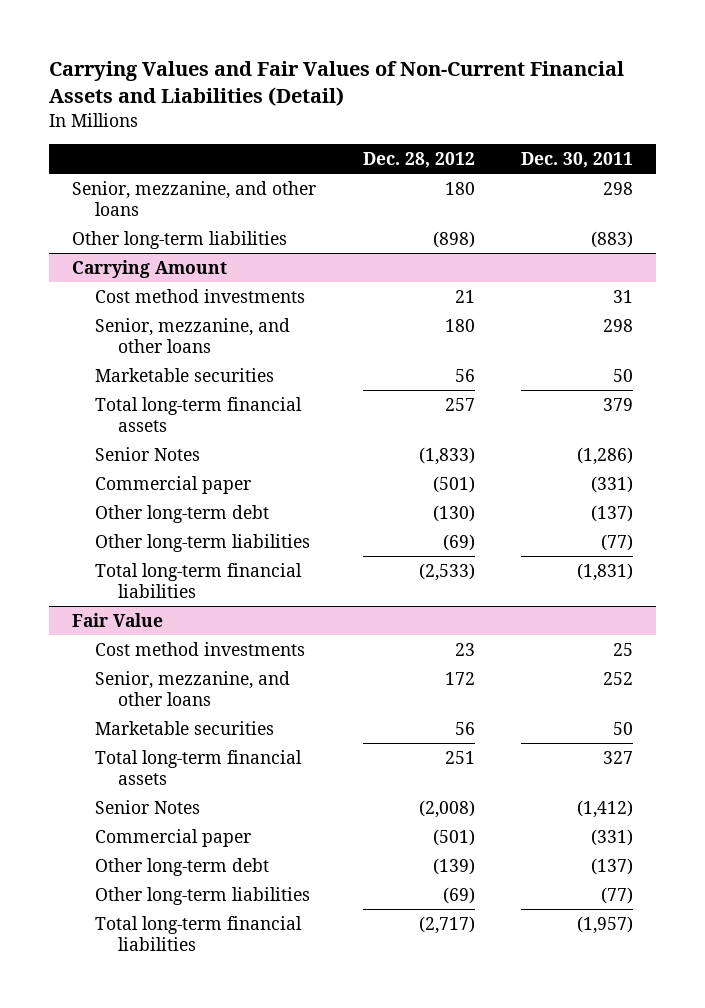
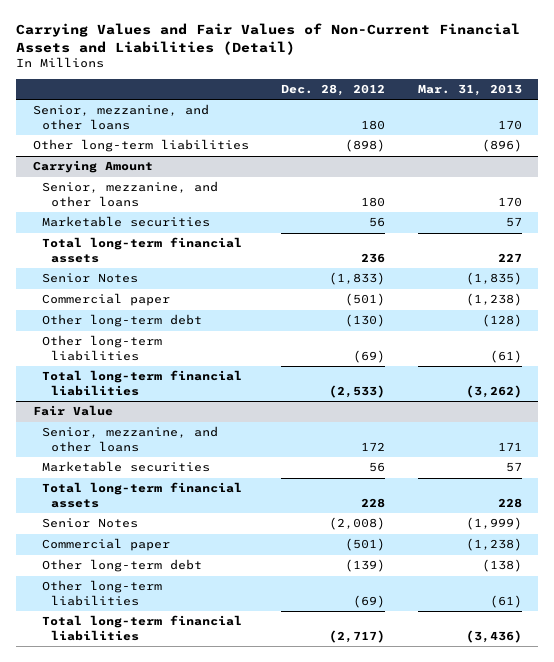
[520,151,633,168] Dec. 30, 2011 -> none
none -> [417,84,522,97] Mar. 31, 2013
[95,288,306,303] Cost method investments -> none
[444,397,475,411] 257 -> [361,253,386,264] 236
[95,641,306,656] Cost method investments -> none
[444,750,475,764] 251 -> [361,498,386,509] 228

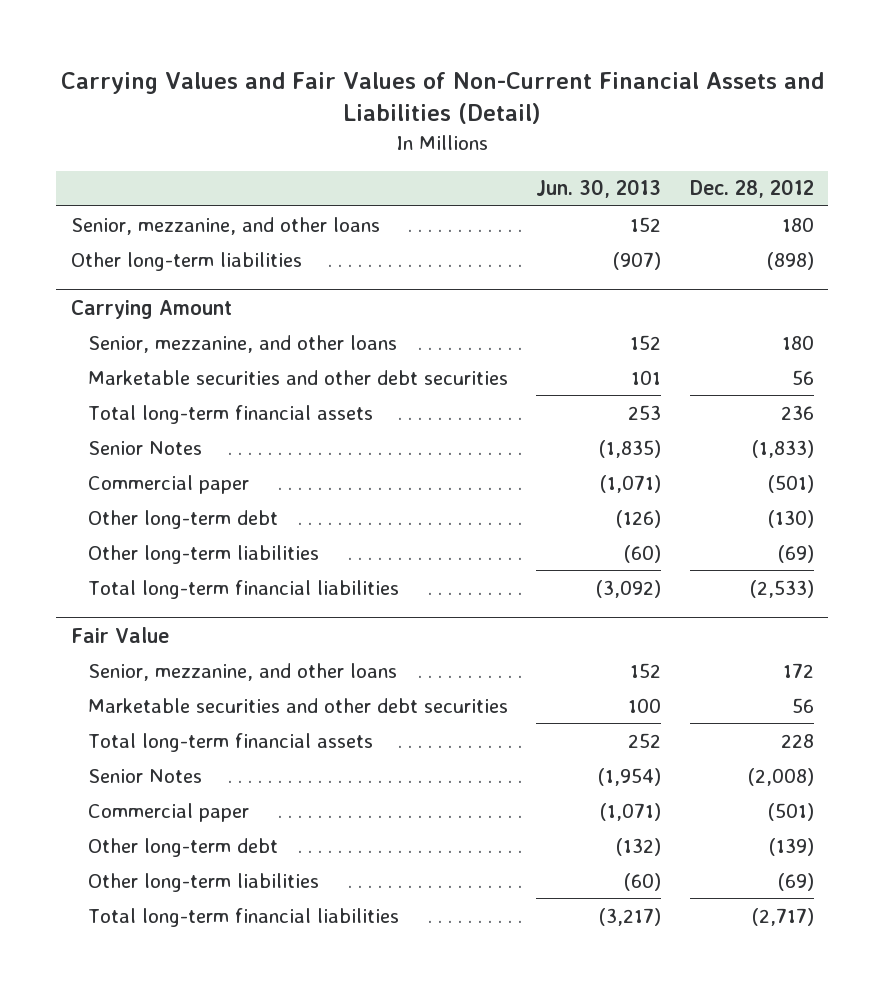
[417,84,522,97] Mar. 31, 2013 -> none
none -> [536,179,662,199] Jun. 30, 2013
[41,216,210,228] Marketable securities -> [87,369,508,385] Marketable securities and other debt securities
[41,461,210,473] Marketable securities -> [87,697,508,713] Marketable securities and other debt securities

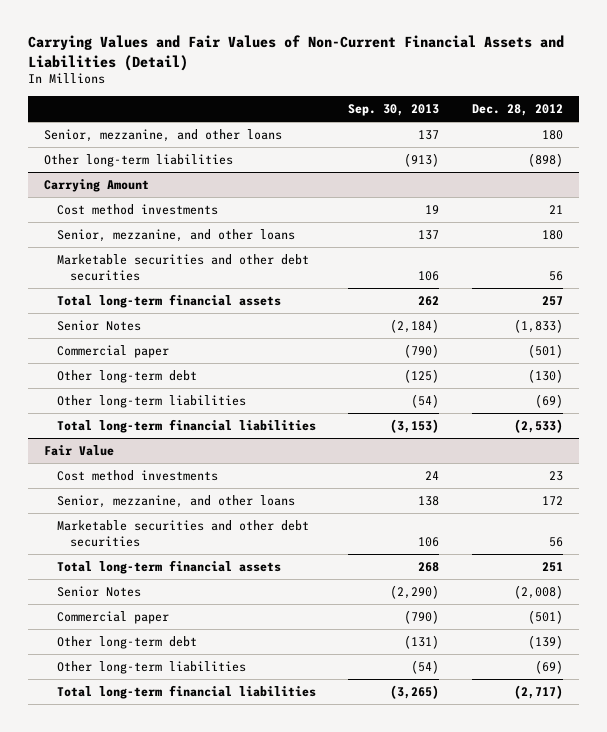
[536,179,662,199] Jun. 30, 2013 -> none
none -> [348,103,440,116] Sep. 30, 2013
none -> [57,204,219,216] Cost method investments
[780,404,814,420] 236 -> [541,296,563,307] 257
none -> [57,470,219,482] Cost method investments
[780,733,814,748] 228 -> [541,562,563,573] 251

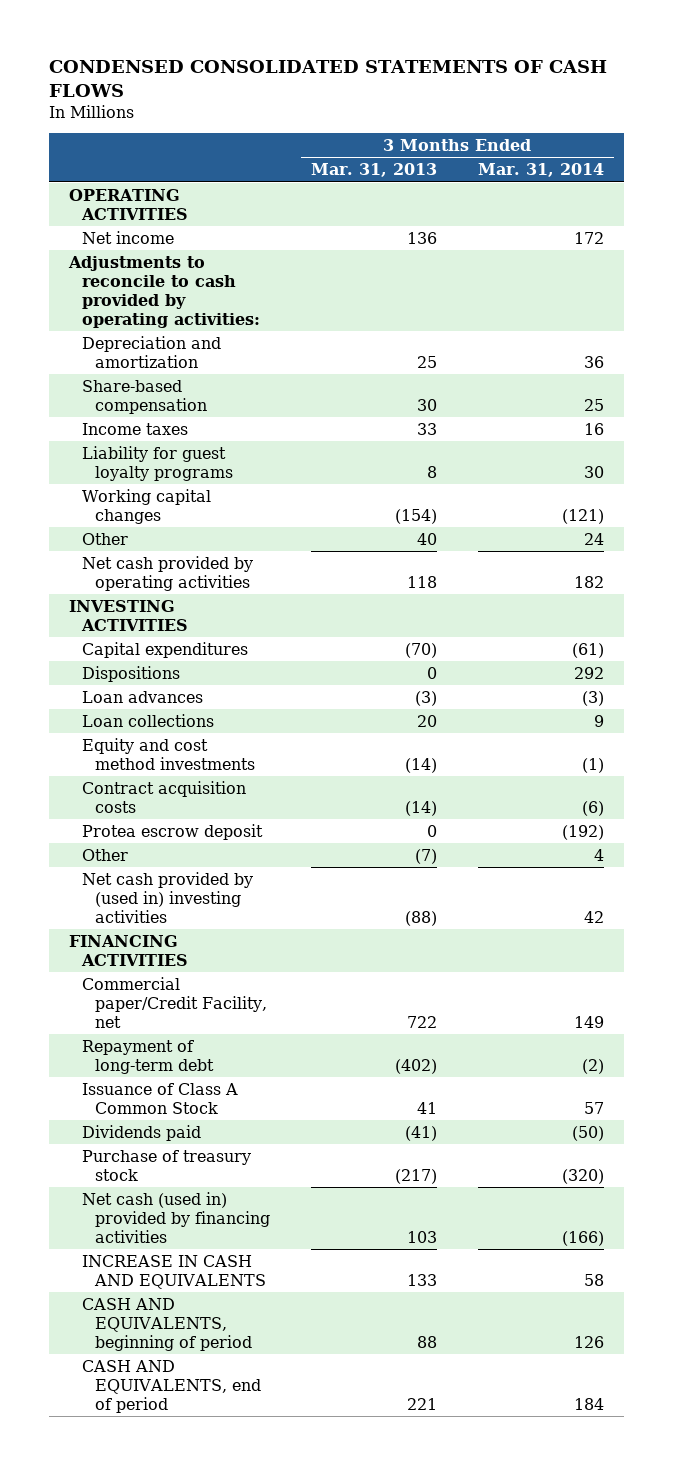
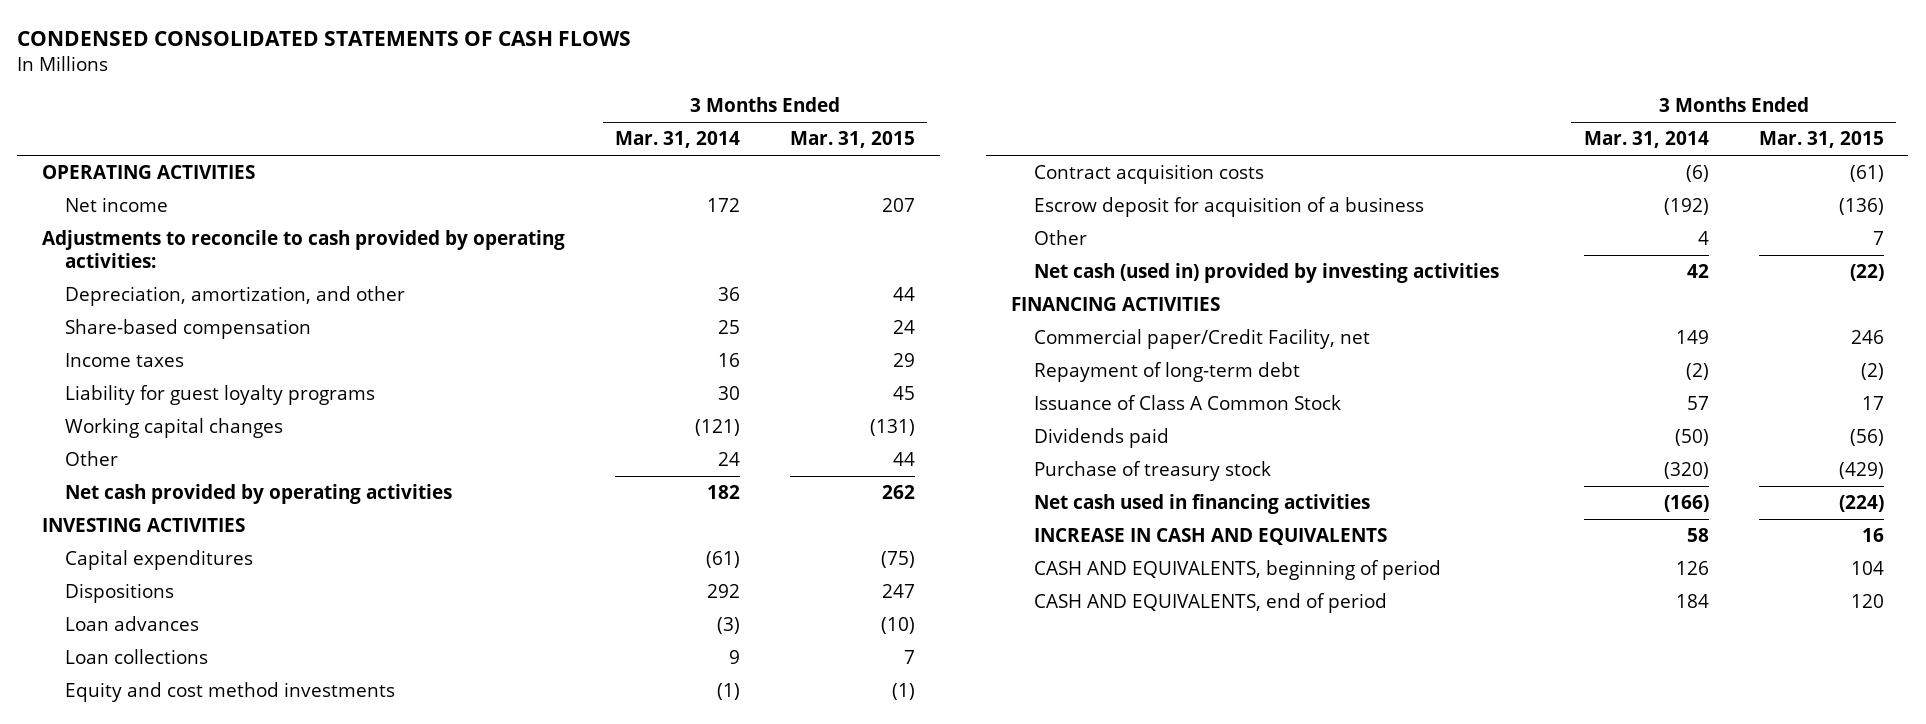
[310,163,437,178] Mar. 31, 2013 -> none
none -> [789,131,915,149] Mar. 31, 2015
[81,335,221,368] Depreciation and amortization -> [65,286,406,307] Depreciation, amortization, and other
[81,823,263,840] Protea escrow deposit -> [1033,197,1424,218] Escrow deposit for acquisition of a business
[81,871,253,923] Net cash provided by (used in) investing activities -> [1033,263,1499,284] Net cash (used in) provided by investing activities
[81,1191,270,1243] Net cash (used in) provided by financing activities -> [1033,494,1370,515] Net cash used in financing activities

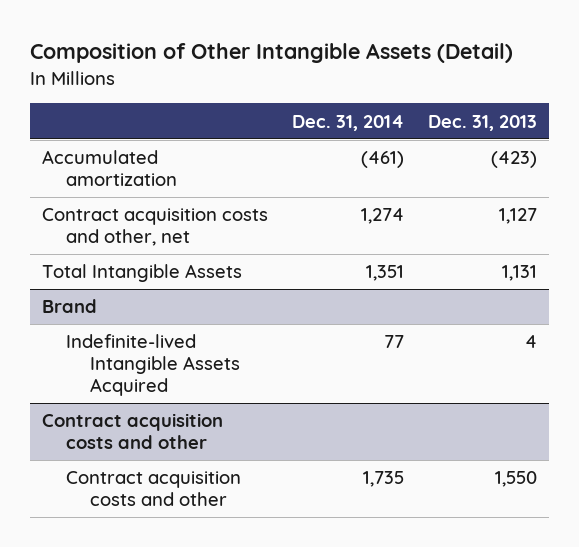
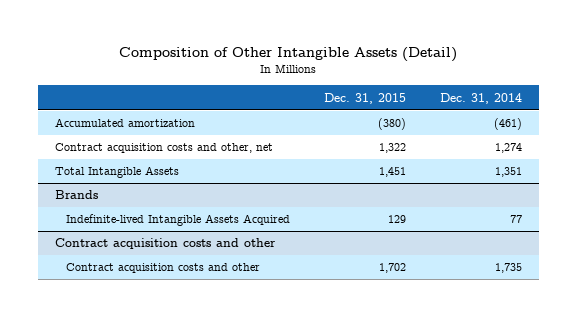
[428,114,538,131] Dec. 31, 2013 -> none
none -> [323,92,406,104] Dec. 31, 2015
[42,299,98,314] Brand -> [54,190,98,200] Brands

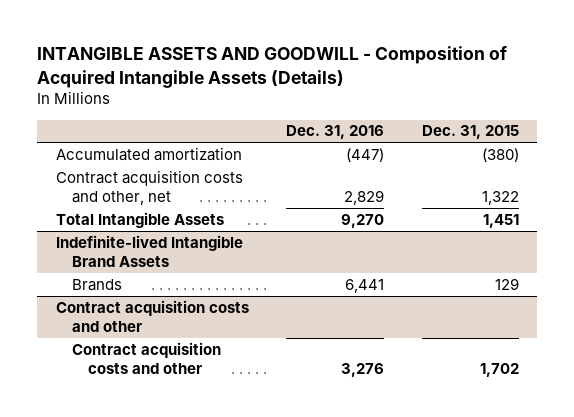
[119,46,458,62] Composition of Other Intangible Assets (Detail) -> [36,46,507,88] INTANGIBLE ASSETS AND GOODWILL - Composition of Acquired Intangible Assets (Details)
[439,92,522,104] Dec. 31, 2014 -> none
none -> [286,125,385,140] Dec. 31, 2016
[54,190,98,200] Brands -> [55,234,243,267] Indefinite-lived Intangible Brand Assets
[65,214,290,227] Indefinite-lived Intangible Assets Acquired -> [71,278,122,291] Brands

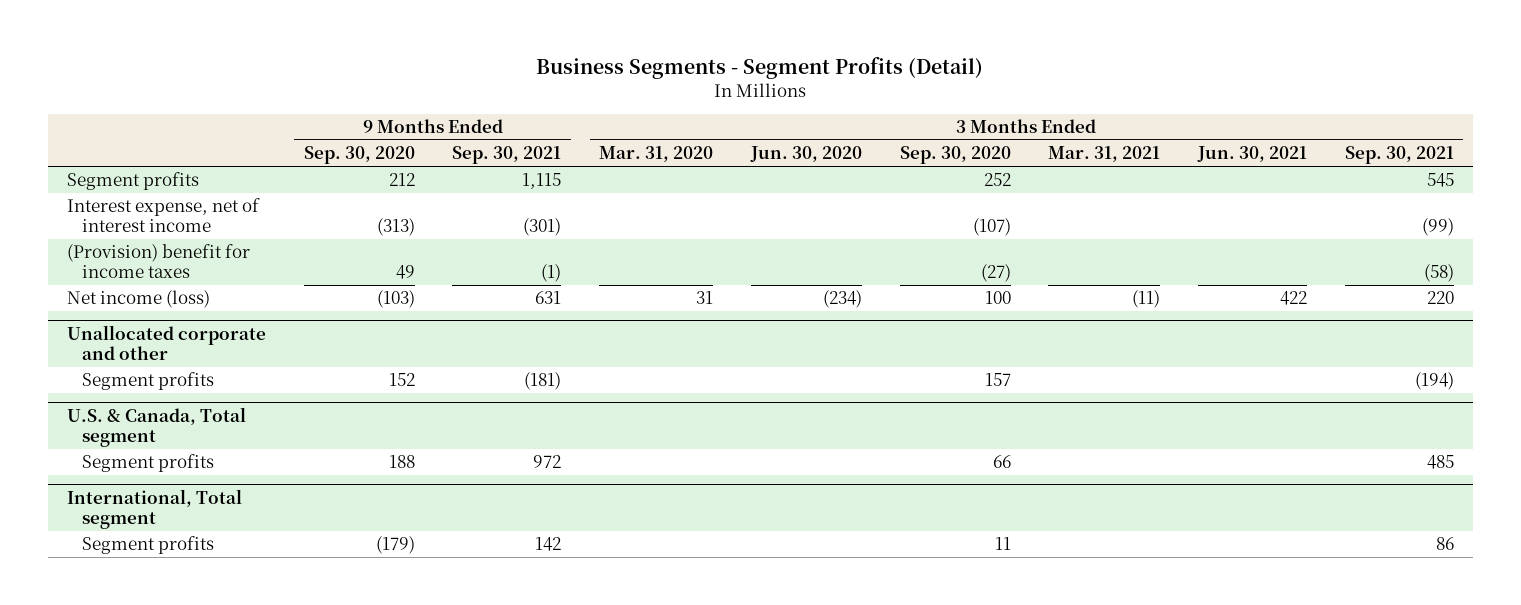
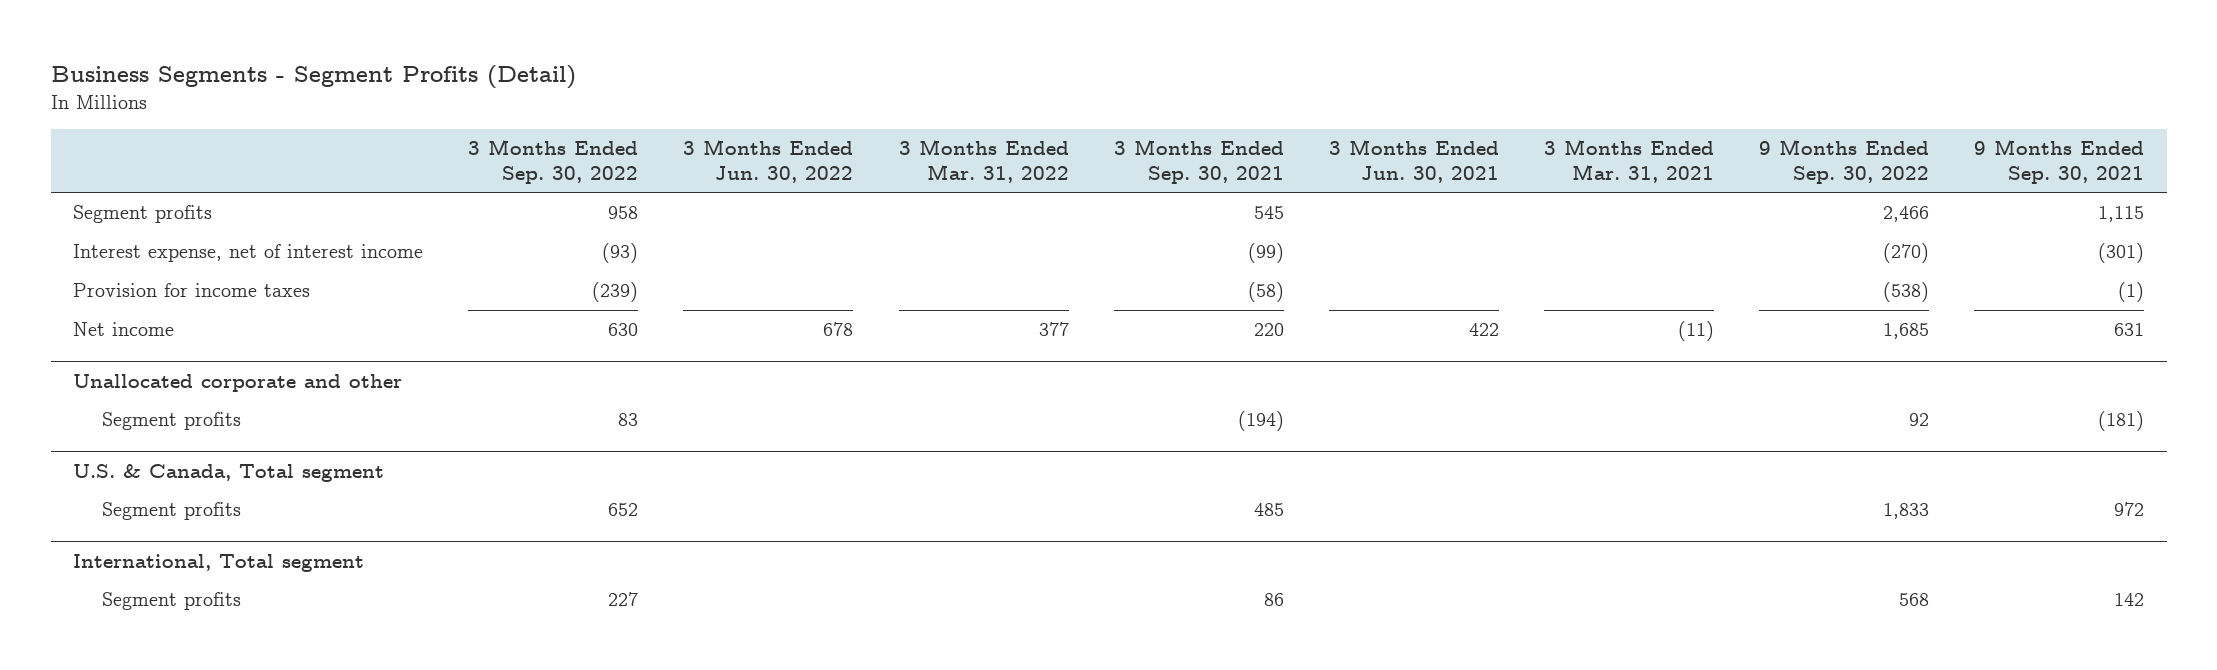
[303,146,415,165] Sep. 30, 2020 -> none
[599,146,714,163] Mar. 31, 2020 -> none
[749,146,862,163] Jun. 30, 2020 -> none
[899,146,1011,165] Sep. 30, 2020 -> none
none -> [468,138,639,184] 3 Months Ended Sep. 30, 2022
none -> [683,138,854,183] 3 Months Ended Jun. 30, 2022
none -> [898,138,1069,183] 3 Months Ended Mar. 31, 2022
none -> [1759,138,1930,184] 9 Months Ended Sep. 30, 2022
[67,244,251,278] (Provision) benefit for income taxes -> [73,283,311,298] Provision for income taxes
[67,290,211,309] Net income (loss) -> [73,322,175,337] Net income

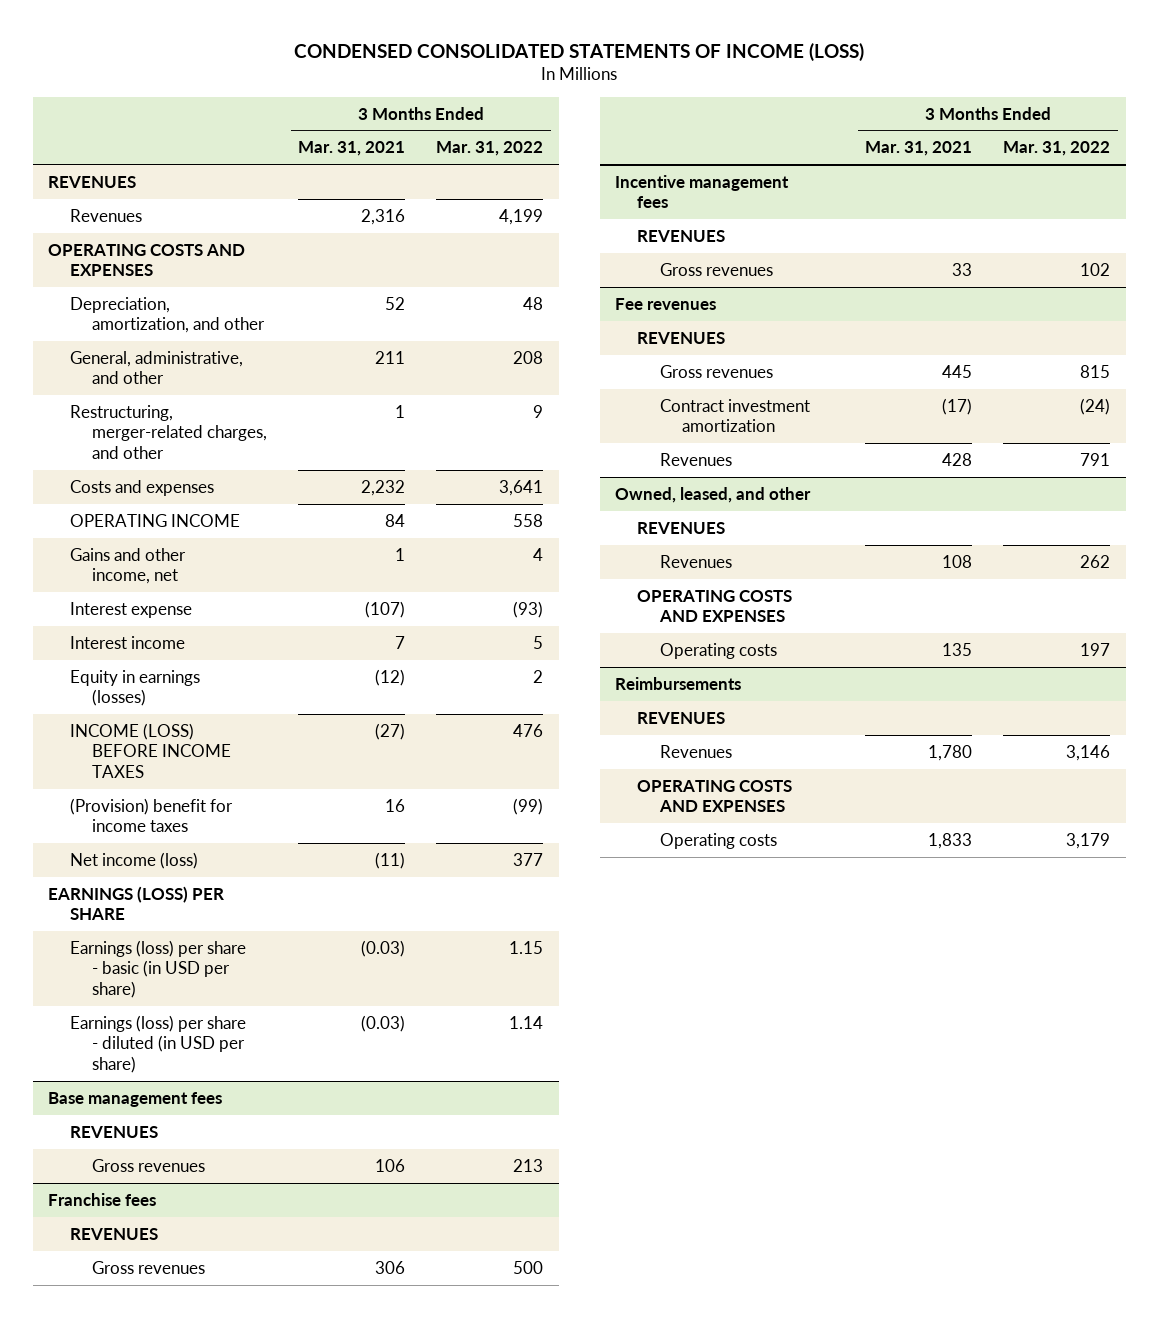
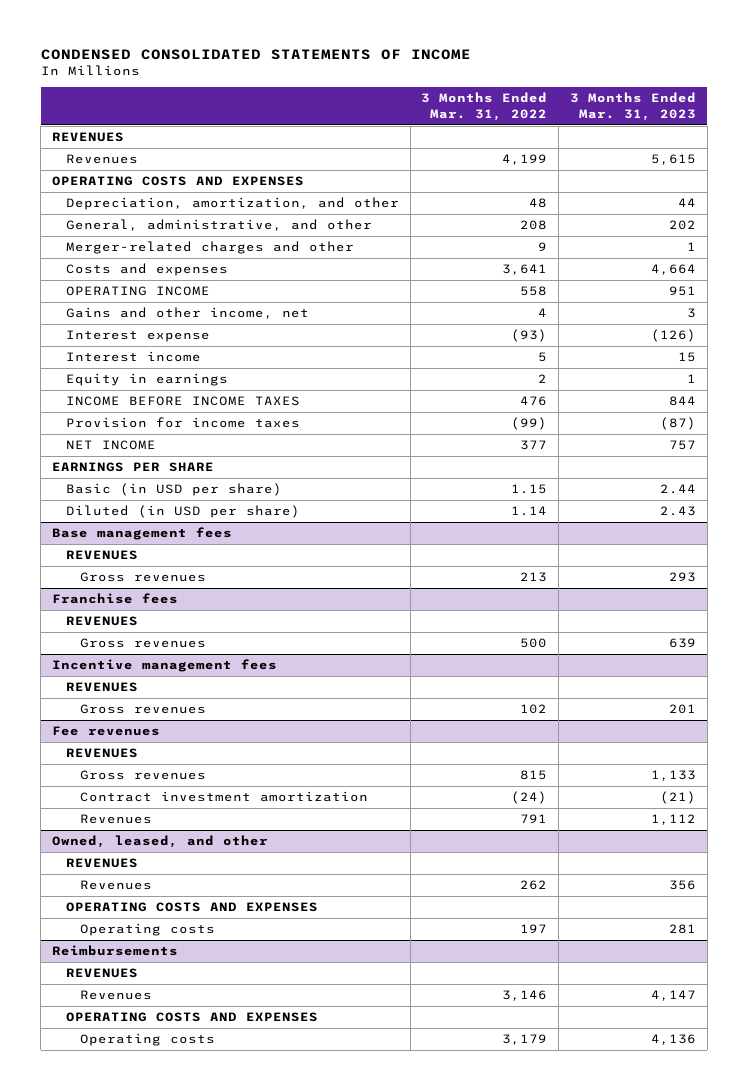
[294,43,865,62] CONDENSED CONSOLIDATED STATEMENTS OF INCOME (LOSS) -> [40,48,471,60] CONDENSED CONSOLIDATED STATEMENTS OF INCOME
[298,141,406,157] Mar. 31, 2021 -> none
none -> [569,92,696,121] 3 Months Ended Mar. 31, 2023
[70,404,268,460] Restructuring, merger-related charges, and other -> [65,241,354,255] Merger-related charges and other
[70,669,201,707] Equity in earnings (losses) -> [65,373,228,387] Equity in earnings
[70,722,232,779] INCOME (LOSS) BEFORE INCOME TAXES -> [65,396,300,407] INCOME BEFORE INCOME TAXES
[70,797,234,833] (Provision) benefit for income taxes -> [65,417,300,429] Provision for income taxes
[70,851,199,869] Net income (loss) -> [65,440,156,451] NET INCOME
[48,885,225,921] EARNINGS (LOSS) PER SHARE -> [51,462,214,473] EARNINGS PER SHARE
[70,939,247,999] Earnings (loss) per share - basic (in USD per share) -> [65,483,282,497] Basic (in USD per share)
[70,1014,247,1074] Earnings (loss) per share - diluted (in USD per share) -> [65,505,300,519] Diluted (in USD per share)

